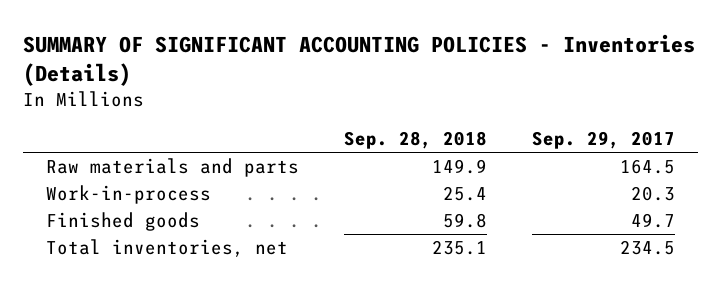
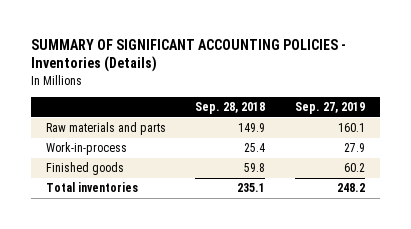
[532,131,676,150] Sep. 29, 2017 -> none
none -> [295,102,366,115] Sep. 27, 2019
[45,238,288,257] Total inventories, net -> [45,182,138,193] Total inventories

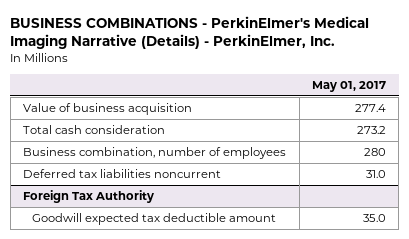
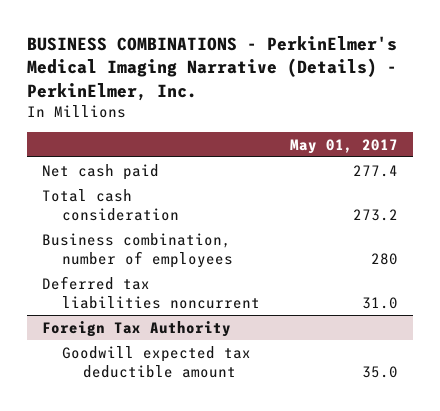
[23,102,193,115] Value of business acquisition -> [41,163,159,180] Net cash paid

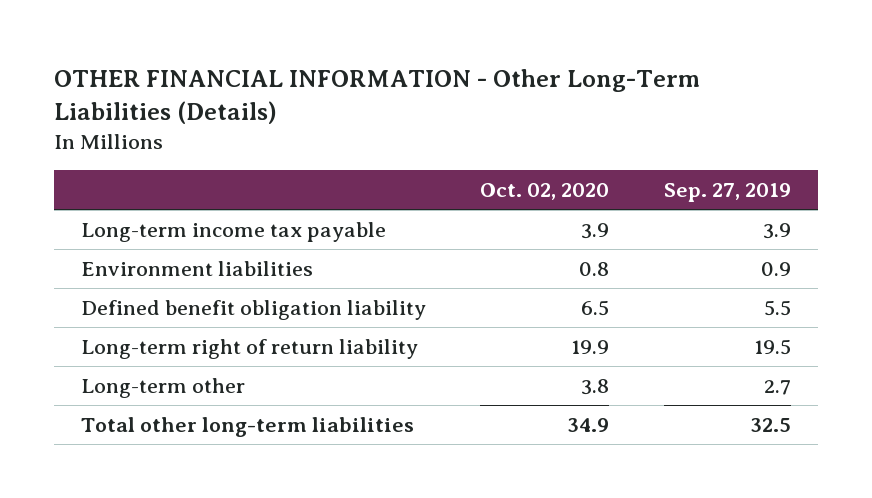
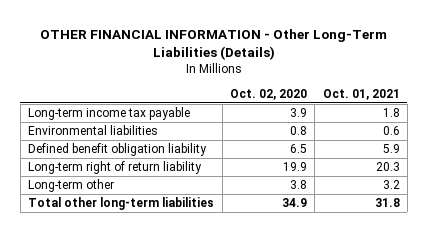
[663,182,791,202] Sep. 27, 2019 -> none
none -> [322,88,400,100] Oct. 01, 2021
[80,260,313,276] Environment liabilities -> [28,125,159,136] Environmental liabilities

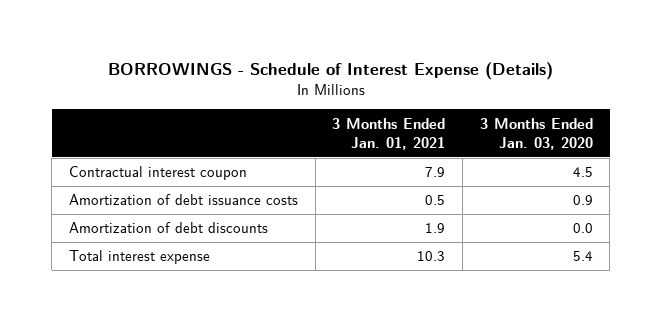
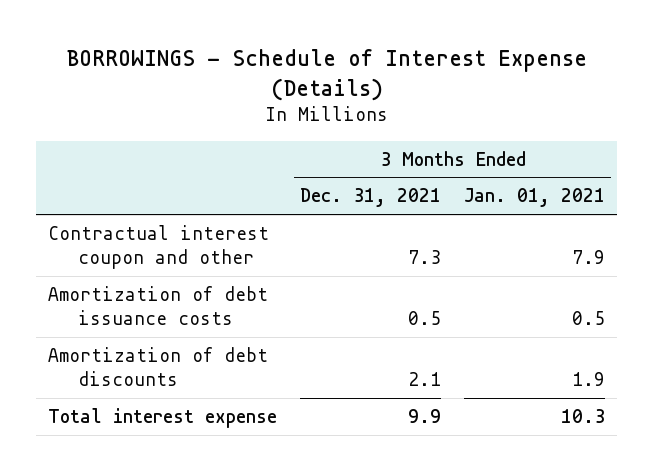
[479,117,593,150] 3 Months Ended Jan. 03, 2020 -> none
none -> [300,188,442,208] Dec. 31, 2021
[68,166,247,181] Contractual interest coupon -> [47,225,269,269] Contractual interest coupon and other

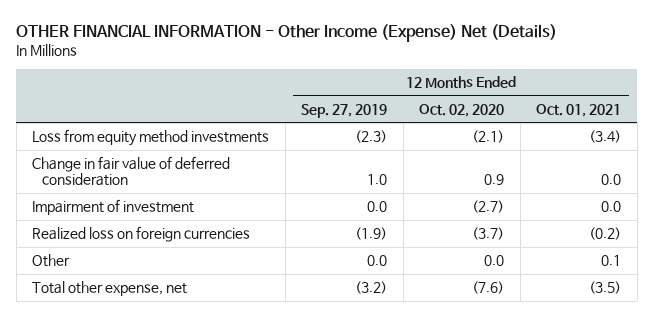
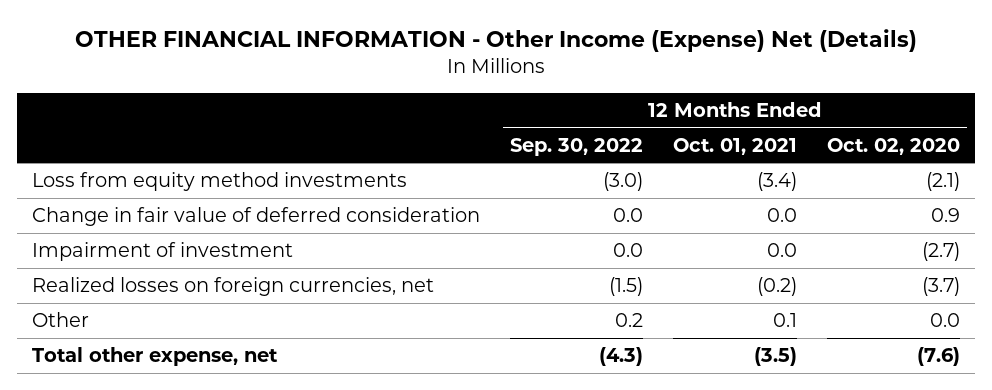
[301,103,388,118] Sep. 27, 2019 -> none
none -> [510,137,644,156] Sep. 30, 2022
[32,226,251,243] Realized loss on foreign currencies -> [32,277,435,297] Realized losses on foreign currencies, net

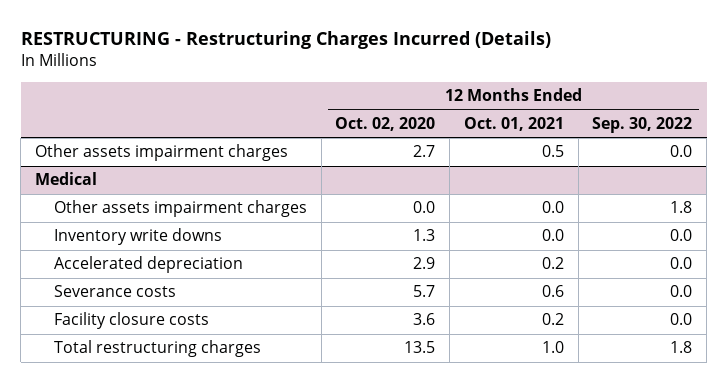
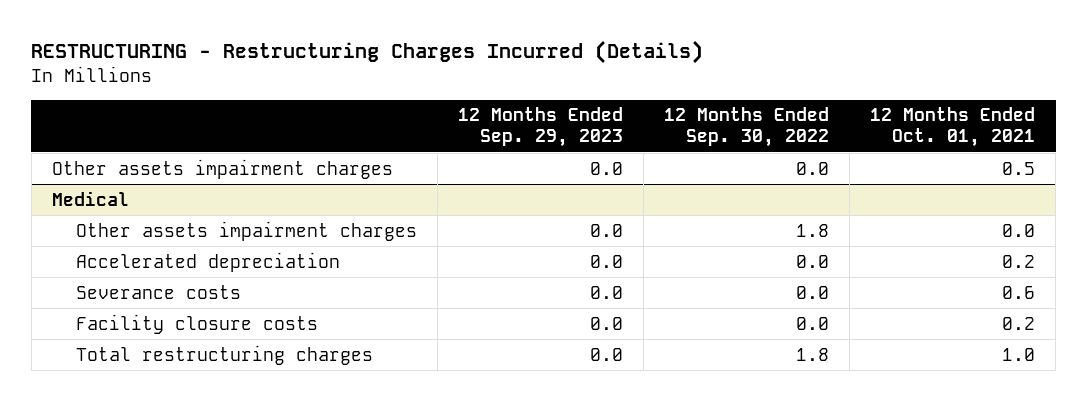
[335,117,436,132] Oct. 02, 2020 -> none
none -> [458,107,624,148] 12 Months Ended Sep. 29, 2023
[53,228,222,246] Inventory write downs -> none

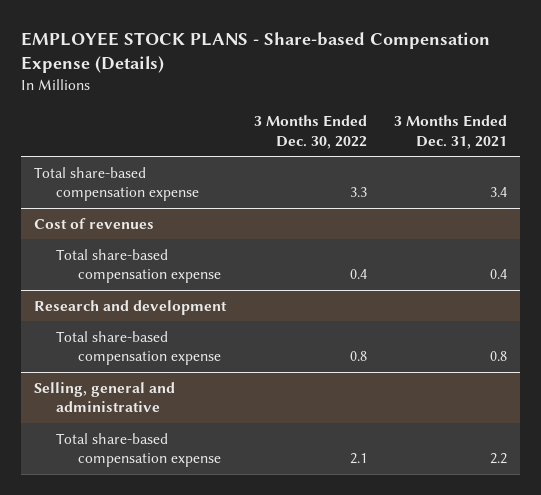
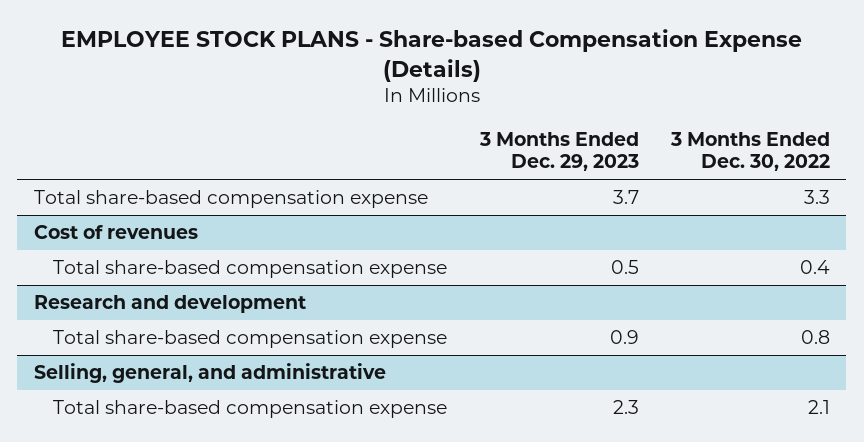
[393,114,507,149] 3 Months Ended Dec. 31, 2021 -> none
none -> [478,131,639,172] 3 Months Ended Dec. 29, 2023
[34,381,176,413] Selling, general and administrative -> [33,363,386,384] Selling, general, and administrative

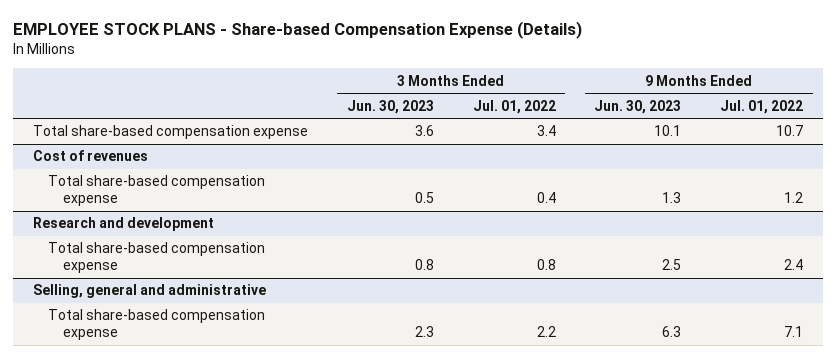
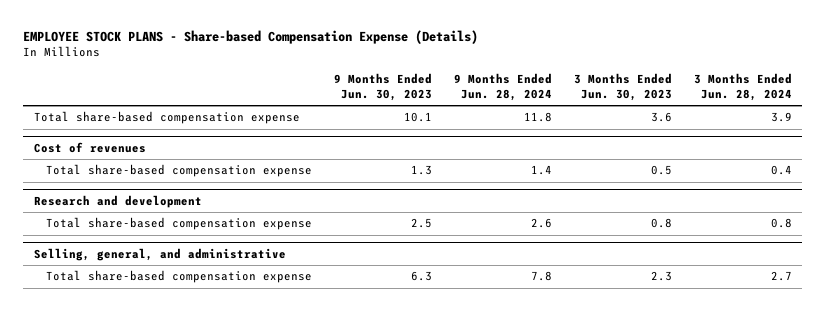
[472,99,556,114] Jul. 01, 2022 -> none
[720,99,804,114] Jul. 01, 2022 -> none
none -> [453,73,552,102] 9 Months Ended Jun. 28, 2024
none -> [693,73,792,102] 3 Months Ended Jun. 28, 2024
[32,284,266,299] Selling, general and administrative -> [34,247,287,261] Selling, general, and administrative

